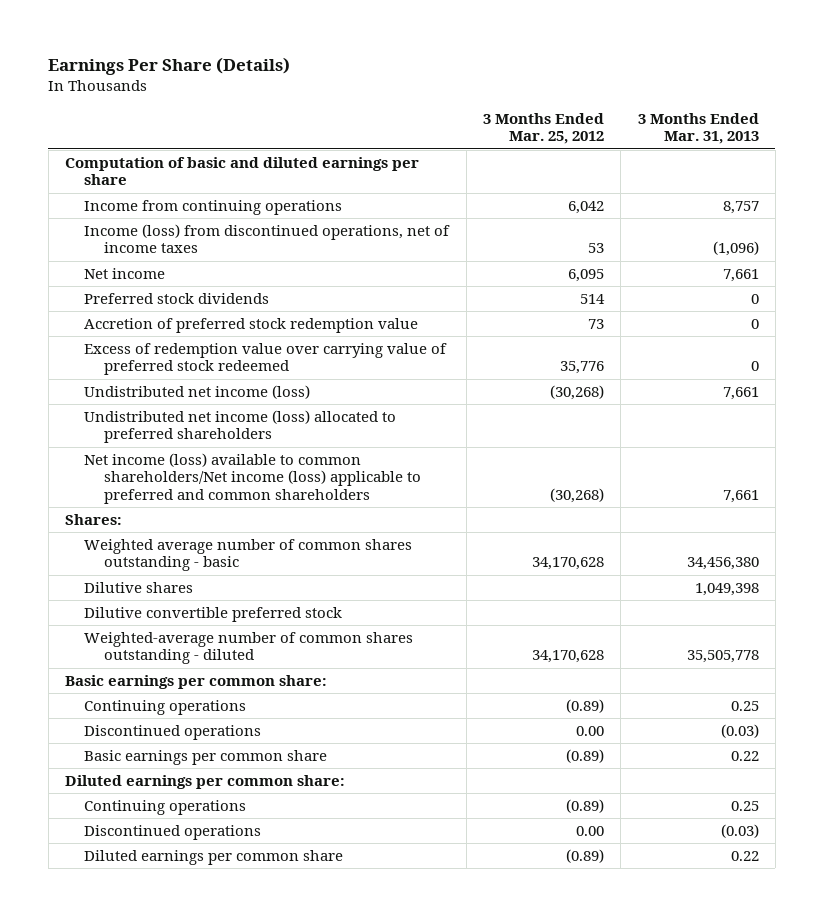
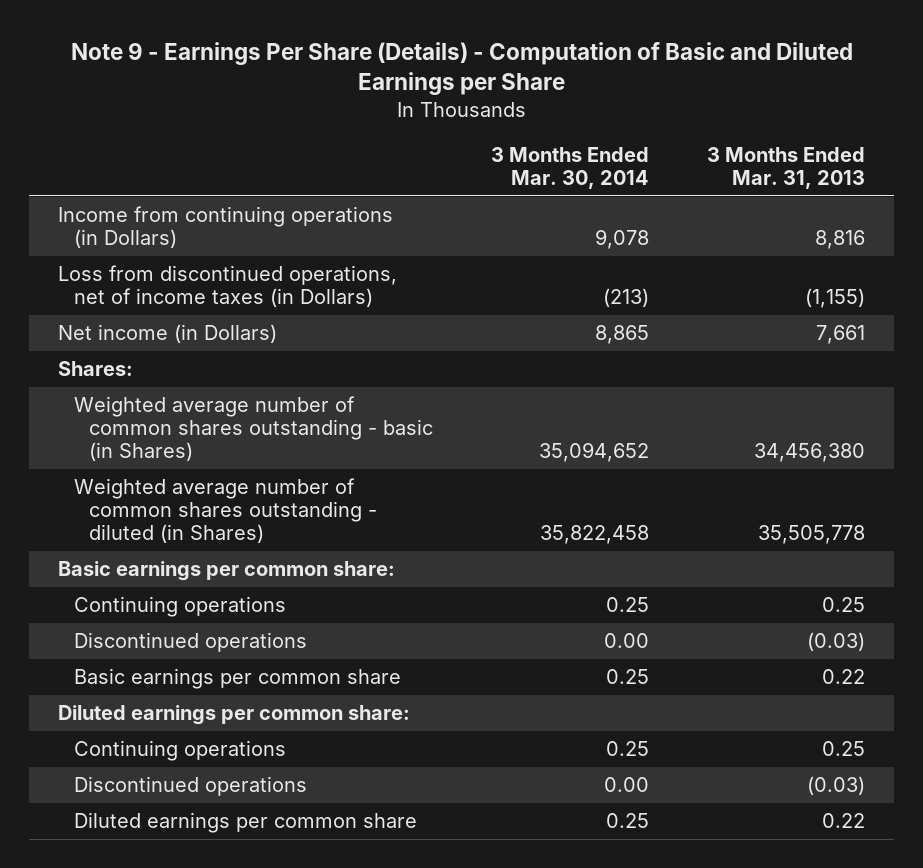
[48,57,291,76] Earnings Per Share (Details) -> [70,41,853,96] Note 9 - Earnings Per Share (Details) - Computation of Basic and Diluted Earnings per Share
[482,112,604,145] 3 Months Ended Mar. 25, 2012 -> none
none -> [491,147,650,189] 3 Months Ended Mar. 30, 2014
[65,156,420,186] Computation of basic and diluted earnings per share -> none
[84,292,270,304] Preferred stock dividends -> none
[84,317,419,333] Accretion of preferred stock redemption value -> none
[84,342,448,376] Excess of redemption value over carrying value of preferred stock redeemed -> none
[84,384,311,399] Undistributed net income (loss) -> none
[84,409,397,444] Undistributed net income (loss) allocated to preferred shareholders -> none
[84,452,421,504] Net income (loss) available to common shareholders/Net income (loss) applicable to preferred and common shareholders -> none
[84,199,343,215] Income from continuing operations -> [57,206,393,249] Income from continuing operations (in Dollars)
[722,200,759,214] 8,757 -> [815,230,866,250] 8,816
[84,223,451,254] Income (loss) from discontinued operations, net of income taxes -> [57,265,397,308] Loss from discontinued operations, net of income taxes (in Dollars)
[712,241,759,257] (1,096) -> [805,288,866,309] (1,155)
[84,267,166,279] Net income -> [57,324,277,344] Net income (in Dollars)
[84,581,194,593] Dilutive shares -> none
[84,606,343,622] Dilutive convertible preferred stock -> none
[84,538,413,572] Weighted average number of common shares outstanding - basic -> [73,396,434,461] Weighted average number of common shares outstanding - basic (in Shares)
[84,631,414,665] Weighted-average number of common shares outstanding - diluted -> [73,478,378,543] Weighted average number of common shares outstanding - diluted (in Shares)

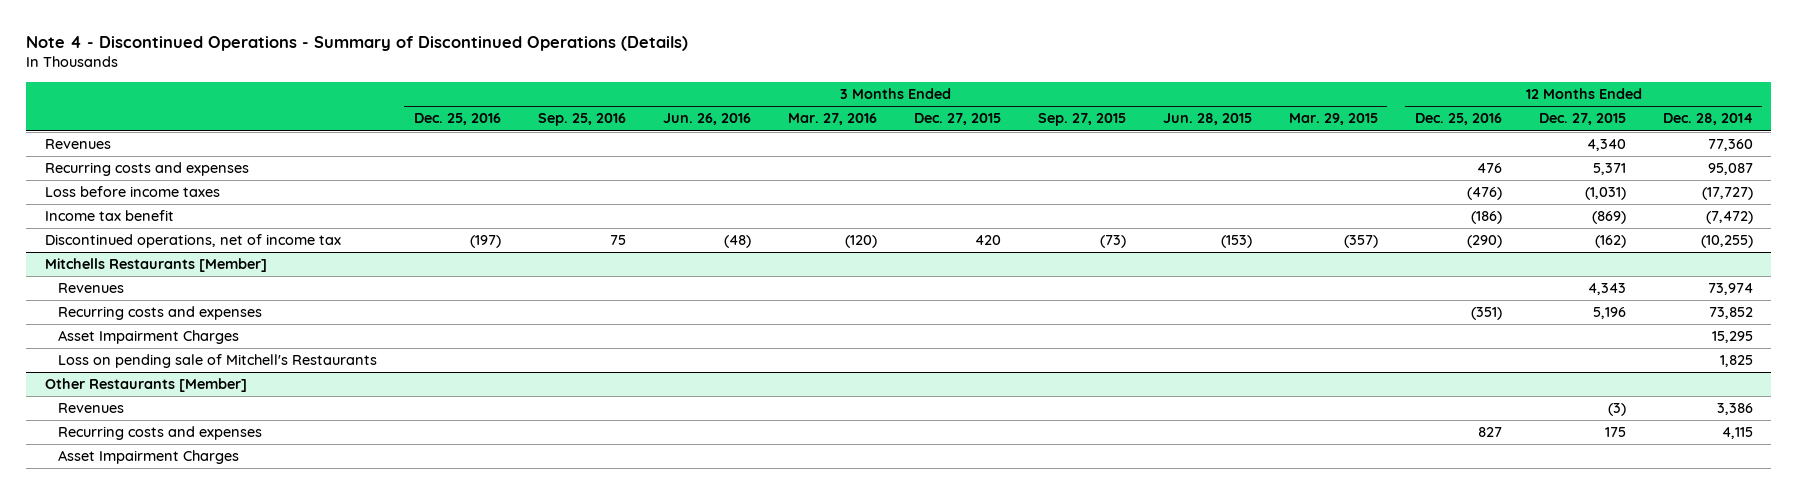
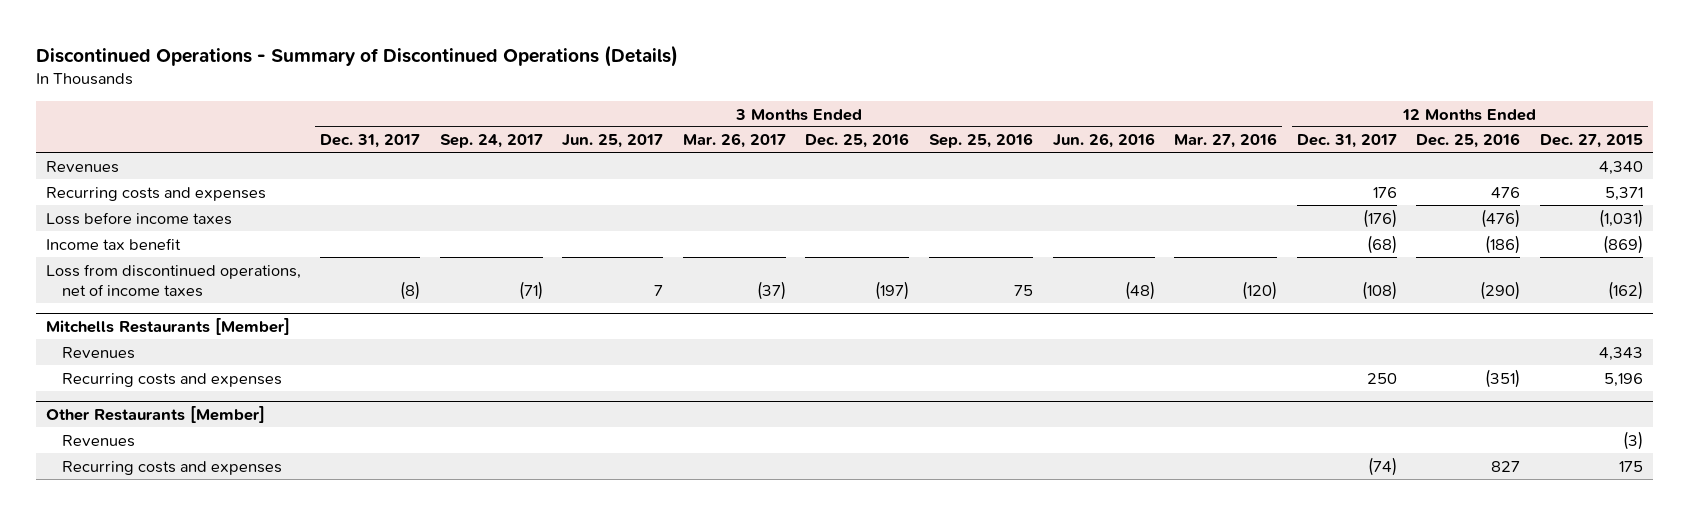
[26,36,689,52] Note 4 - Discontinued Operations - Summary of Discontinued Operations (Details) -> [35,44,678,67] Discontinued Operations - Summary of Discontinued Operations (Details)
[913,113,1001,126] Dec. 27, 2015 -> none
[1037,113,1126,127] Sep. 27, 2015 -> none
[1162,113,1252,126] Jun. 28, 2015 -> none
[1288,113,1378,126] Mar. 29, 2015 -> none
[1662,113,1753,126] Dec. 28, 2014 -> none
none -> [320,134,421,149] Dec. 31, 2017
none -> [439,134,543,149] Sep. 24, 2017
none -> [562,134,664,149] Jun. 25, 2017
none -> [682,133,786,149] Mar. 26, 2017
none -> [1296,134,1397,149] Dec. 31, 2017
[44,234,341,249] Discontinued operations, net of income tax -> [45,263,301,297] Loss from discontinued operations, net of income taxes
[57,330,239,345] Asset Impairment Charges -> none
[57,354,377,369] Loss on pending sale of Mitchell's Restaurants -> none
[57,450,239,465] Asset Impairment Charges -> none

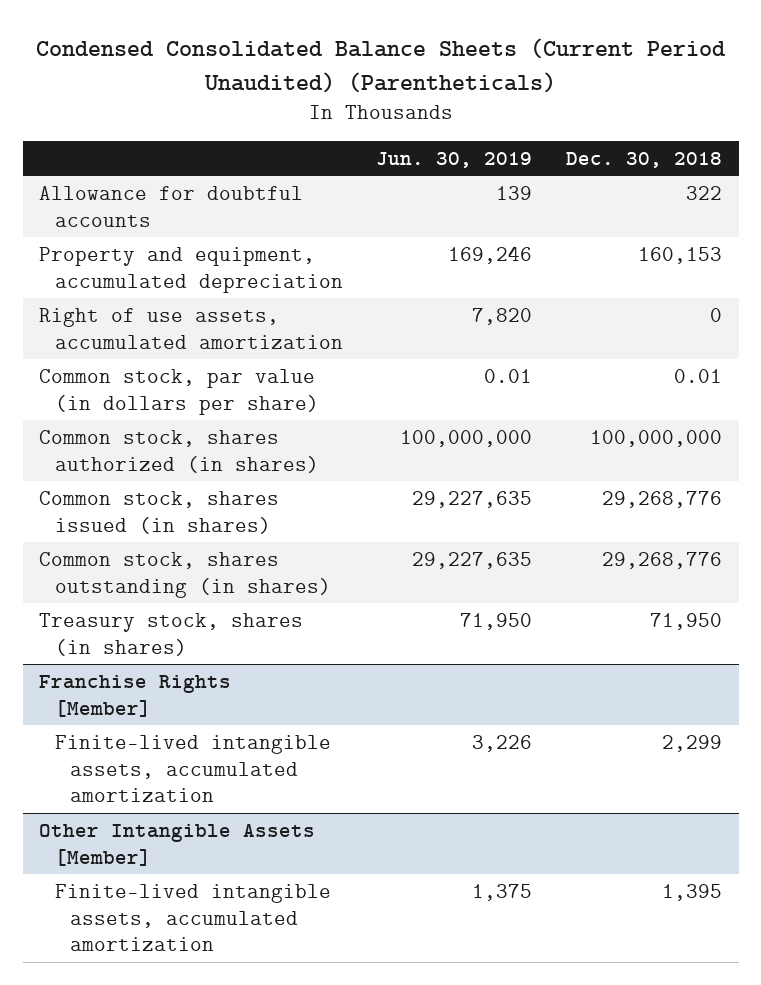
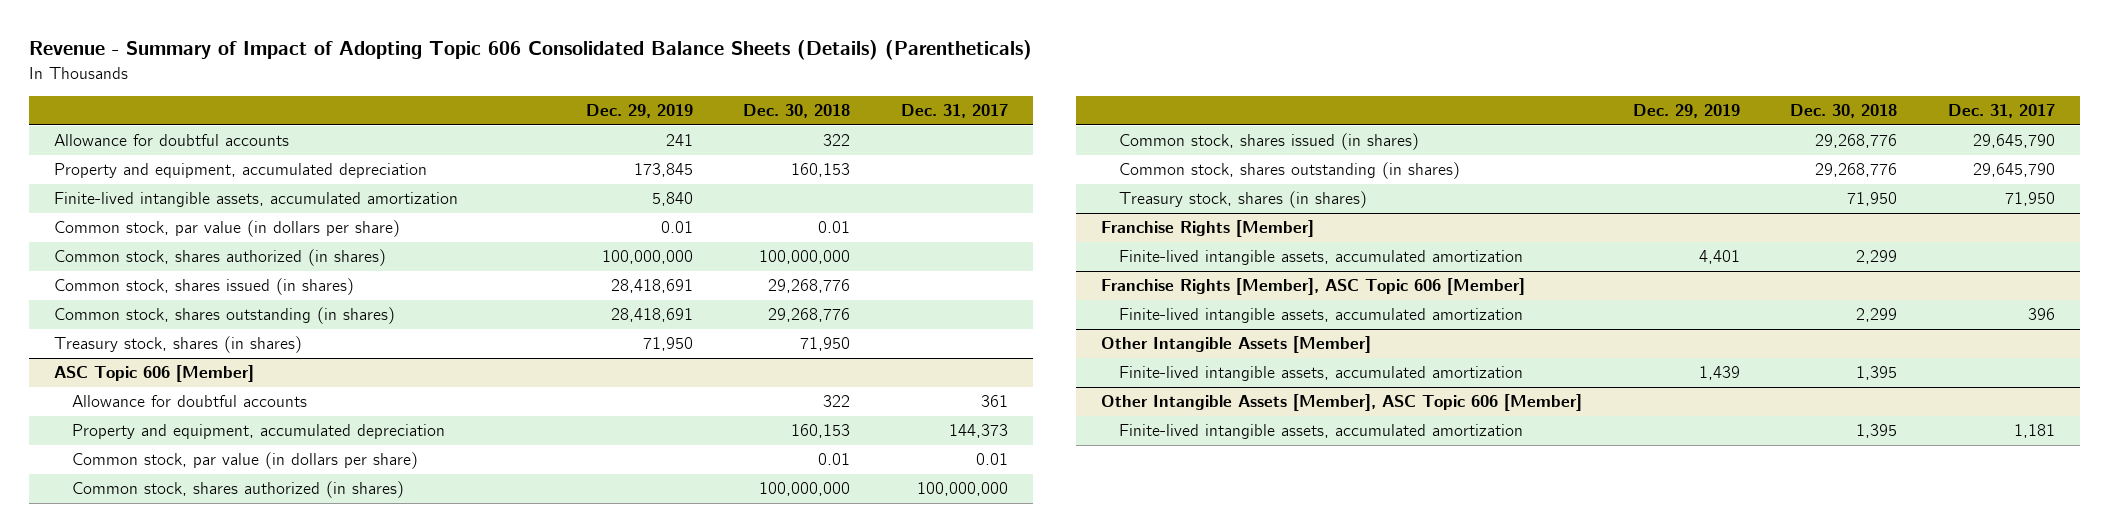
[35,38,726,93] Condensed Consolidated Balance Sheets (Current Period Unaudited) (Parentheticals) -> [28,40,1032,61] Revenue - Summary of Impact of Adopting Topic 606 Consolidated Balance Sheets (Details) (Parentheticals)
[376,151,533,168] Jun. 30, 2019 -> none
none -> [585,104,693,119] Dec. 29, 2019
none -> [900,104,1008,119] Dec. 31, 2017
[39,308,343,349] Right of use assets, accumulated amortization -> none
none -> [54,192,459,208] Finite-lived intangible assets, accumulated amortization
none -> [54,365,255,383] ASC Topic 606 [Member]
none -> [71,395,307,408] Allowance for doubtful accounts
none -> [71,424,445,440] Property and equipment, accumulated depreciation
none -> [71,452,418,470] Common stock, par value (in dollars per share)
none -> [71,481,404,499] Common stock, shares authorized (in shares)
none -> [1118,133,1419,151] Common stock, shares issued (in shares)
none -> [1118,162,1460,180] Common stock, shares outstanding (in shares)
none -> [1118,191,1367,209] Treasury stock, shares (in shares)
none -> [1101,278,1526,296] Franchise Rights [Member], ASC Topic 606 [Member]
none -> [1118,308,1523,324] Finite-lived intangible assets, accumulated amortization
none -> [1101,394,1583,412] Other Intangible Assets [Member], ASC Topic 606 [Member]
none -> [1118,424,1523,440] Finite-lived intangible assets, accumulated amortization

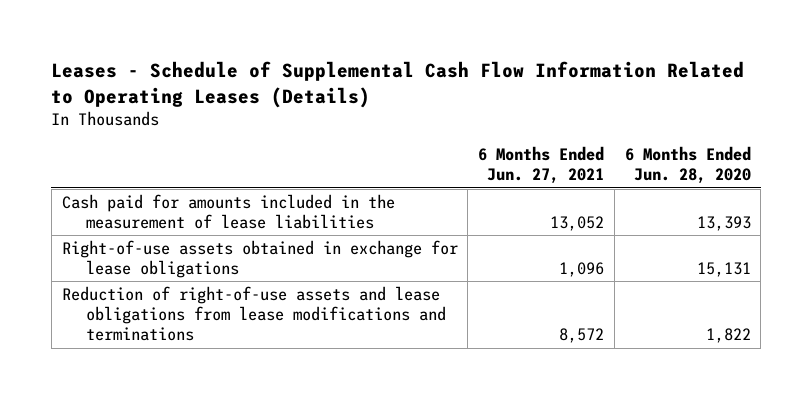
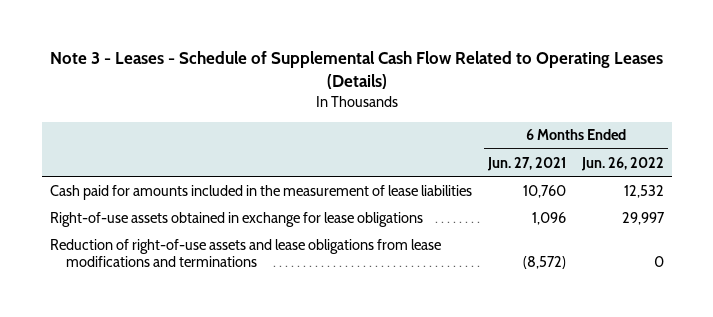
[51,60,745,108] Leases - Schedule of Supplemental Cash Flow Information Related to Operating Leases (Details) -> [49,51,663,90] Note 3 - Leases - Schedule of Supplemental Cash Flow Related to Operating Leases (Details)
[624,146,751,185] 6 Months Ended Jun. 28, 2020 -> none
none -> [580,156,664,171] Jun. 26, 2022
[550,216,605,232] 13,052 -> [522,184,566,198] 10,760
[559,328,605,344] 8,572 -> [522,255,566,269] (8,572)

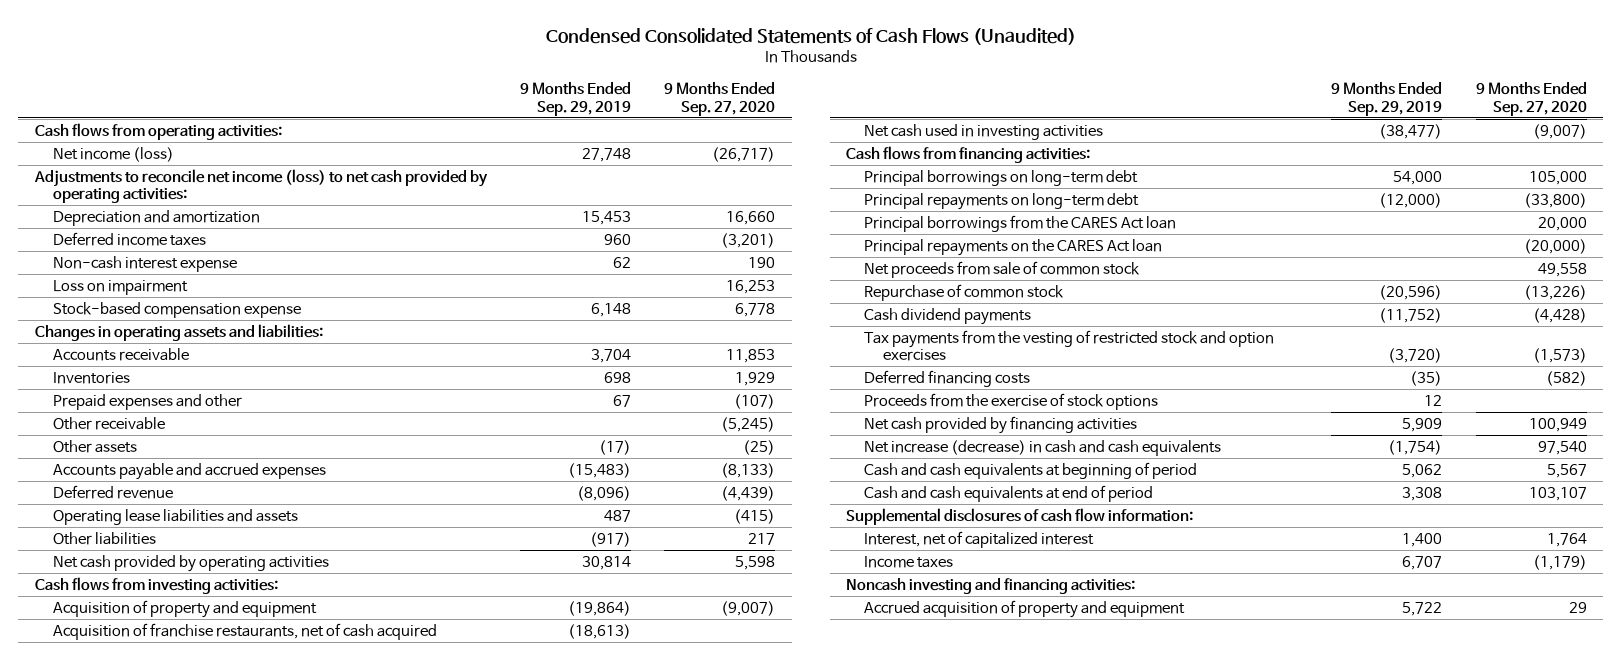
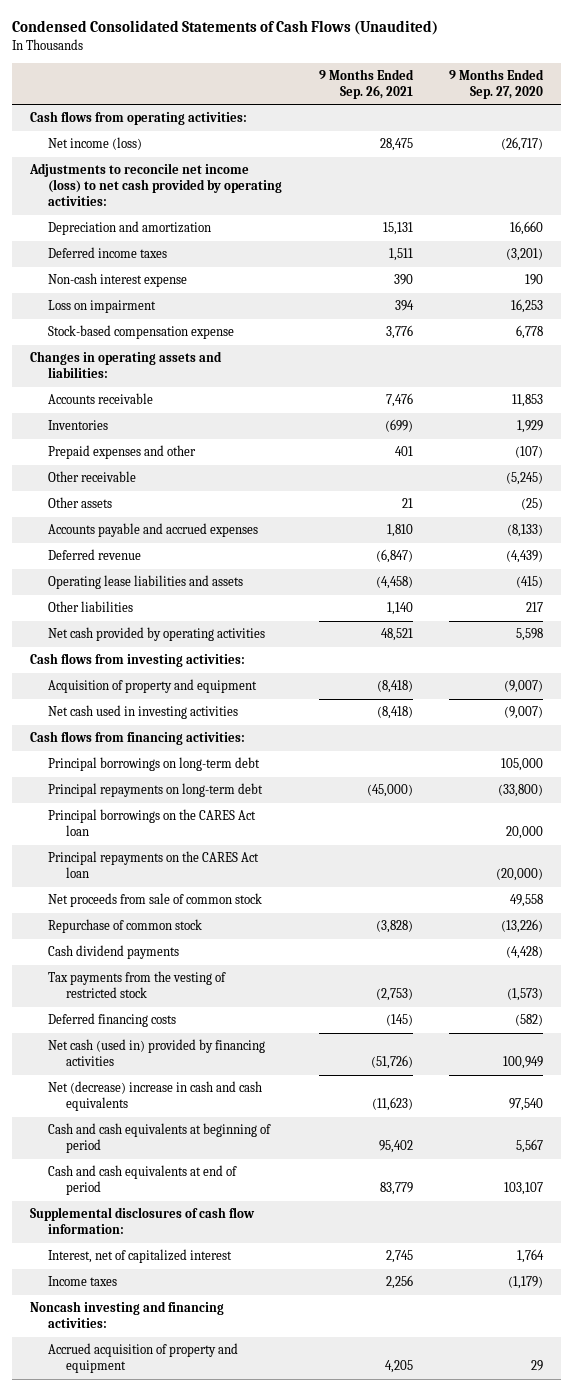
[520,82,632,116] 9 Months Ended Sep. 29, 2019 -> none
none -> [318,68,414,99] 9 Months Ended Sep. 26, 2021
[53,622,438,640] Acquisition of franchise restaurants, net of cash acquired -> none
[864,214,1177,232] Principal borrowings from the CARES Act loan -> [48,809,257,837] Principal borrowings on the CARES Act loan
[864,329,1275,362] Tax payments from the vesting of restricted stock and option exercises -> [48,971,227,999] Tax payments from the vesting of restricted stock
[864,392,1159,410] Proceeds from the exercise of stock options -> none
[864,415,1138,434] Net cash provided by financing activities -> [48,1039,266,1067] Net cash (used in) provided by financing activities
[864,439,1222,456] Net increase (decrease) in cash and cash equivalents -> [48,1081,263,1112] Net (decrease) increase in cash and cash equivalents

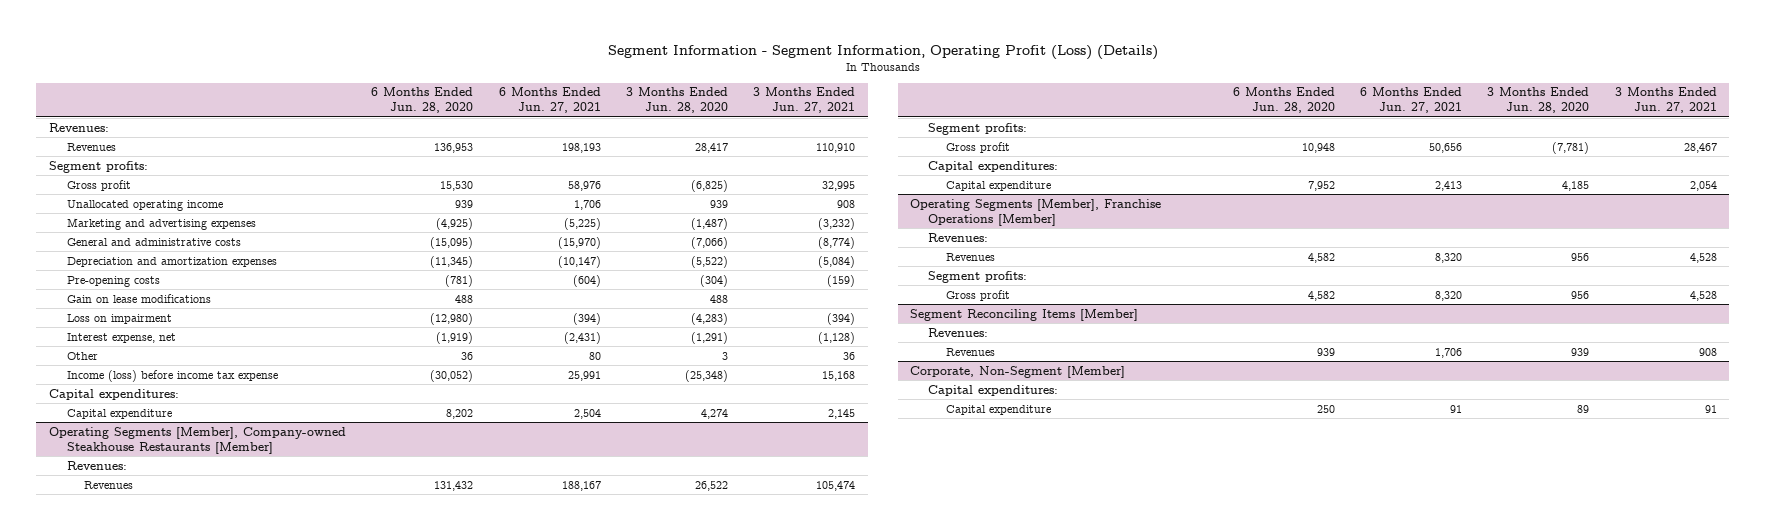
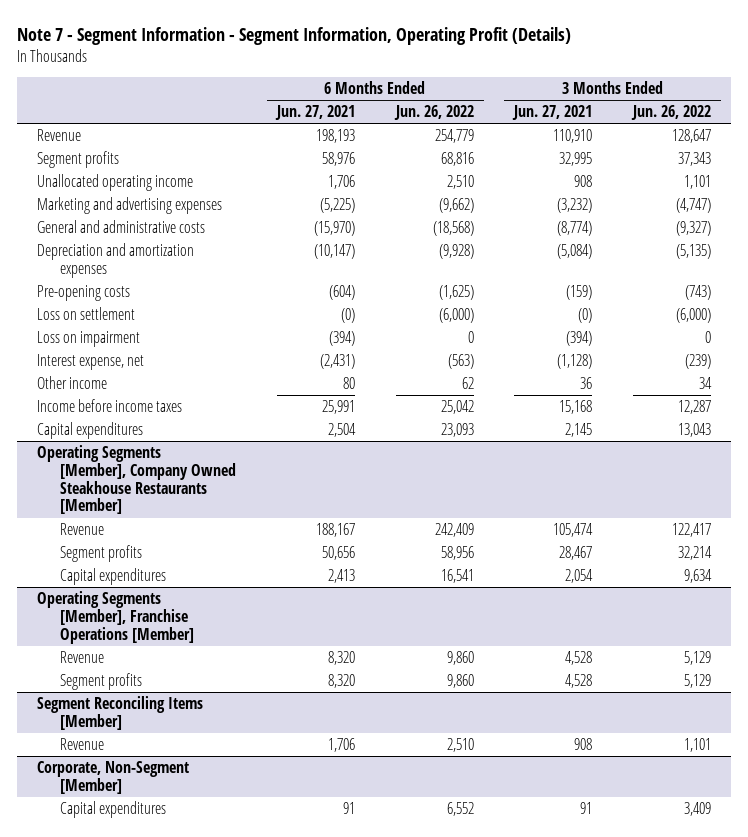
[607,44,1158,60] Segment Information - Segment Information, Operating Profit (Loss) (Details) -> [16,26,571,45] Note 7 - Segment Information - Segment Information, Operating Profit (Details)
[371,87,474,114] 6 Months Ended Jun. 28, 2020 -> none
[625,87,728,114] 3 Months Ended Jun. 28, 2020 -> none
none -> [393,105,474,121] Jun. 26, 2022
none -> [630,105,711,121] Jun. 26, 2022
[48,122,109,132] Revenues: -> none
[48,160,148,173] Segment profits: -> none
[66,142,116,151] Revenues -> [37,129,82,142] Revenue
[66,179,131,191] Gross profit -> [37,151,120,169] Segment profits
[66,293,211,303] Gain on lease modifications -> none
none -> [37,307,136,321] Loss on settlement
[48,388,179,400] Capital expenditures: -> none
[66,460,127,470] Revenues: -> none
[927,122,1027,135] Segment profits: -> none
[927,160,1058,172] Capital expenditures: -> none
[66,351,98,360] Other -> [37,376,108,390] Other income
[66,369,278,382] Income (loss) before income tax expense -> [37,399,183,413] Income before income taxes
[66,408,172,419] Capital expenditure -> [37,422,144,440] Capital expenditures
[48,426,346,454] Operating Segments [Member], Company-owned Steakhouse Restaurants [Member] -> [37,445,237,515] Operating Segments [Member], Company Owned Steakhouse Restaurants [Member]
[84,480,134,489] Revenues -> [60,523,105,536] Revenue
[945,141,1010,153] Gross profit -> [60,545,143,563] Segment profits
[945,180,1051,191] Capital expenditure -> [60,568,167,586] Capital expenditures
[927,232,988,242] Revenues: -> none
[927,270,1027,283] Segment profits: -> none
[945,252,995,261] Revenues -> [60,651,105,664] Revenue
[945,289,1010,301] Gross profit -> [60,673,143,691] Segment profits
[927,327,988,337] Revenues: -> none
[945,347,995,356] Revenues -> [60,738,105,751] Revenue
[927,384,1058,396] Capital expenditures: -> none
[945,404,1051,415] Capital expenditure -> [60,801,167,819] Capital expenditures

